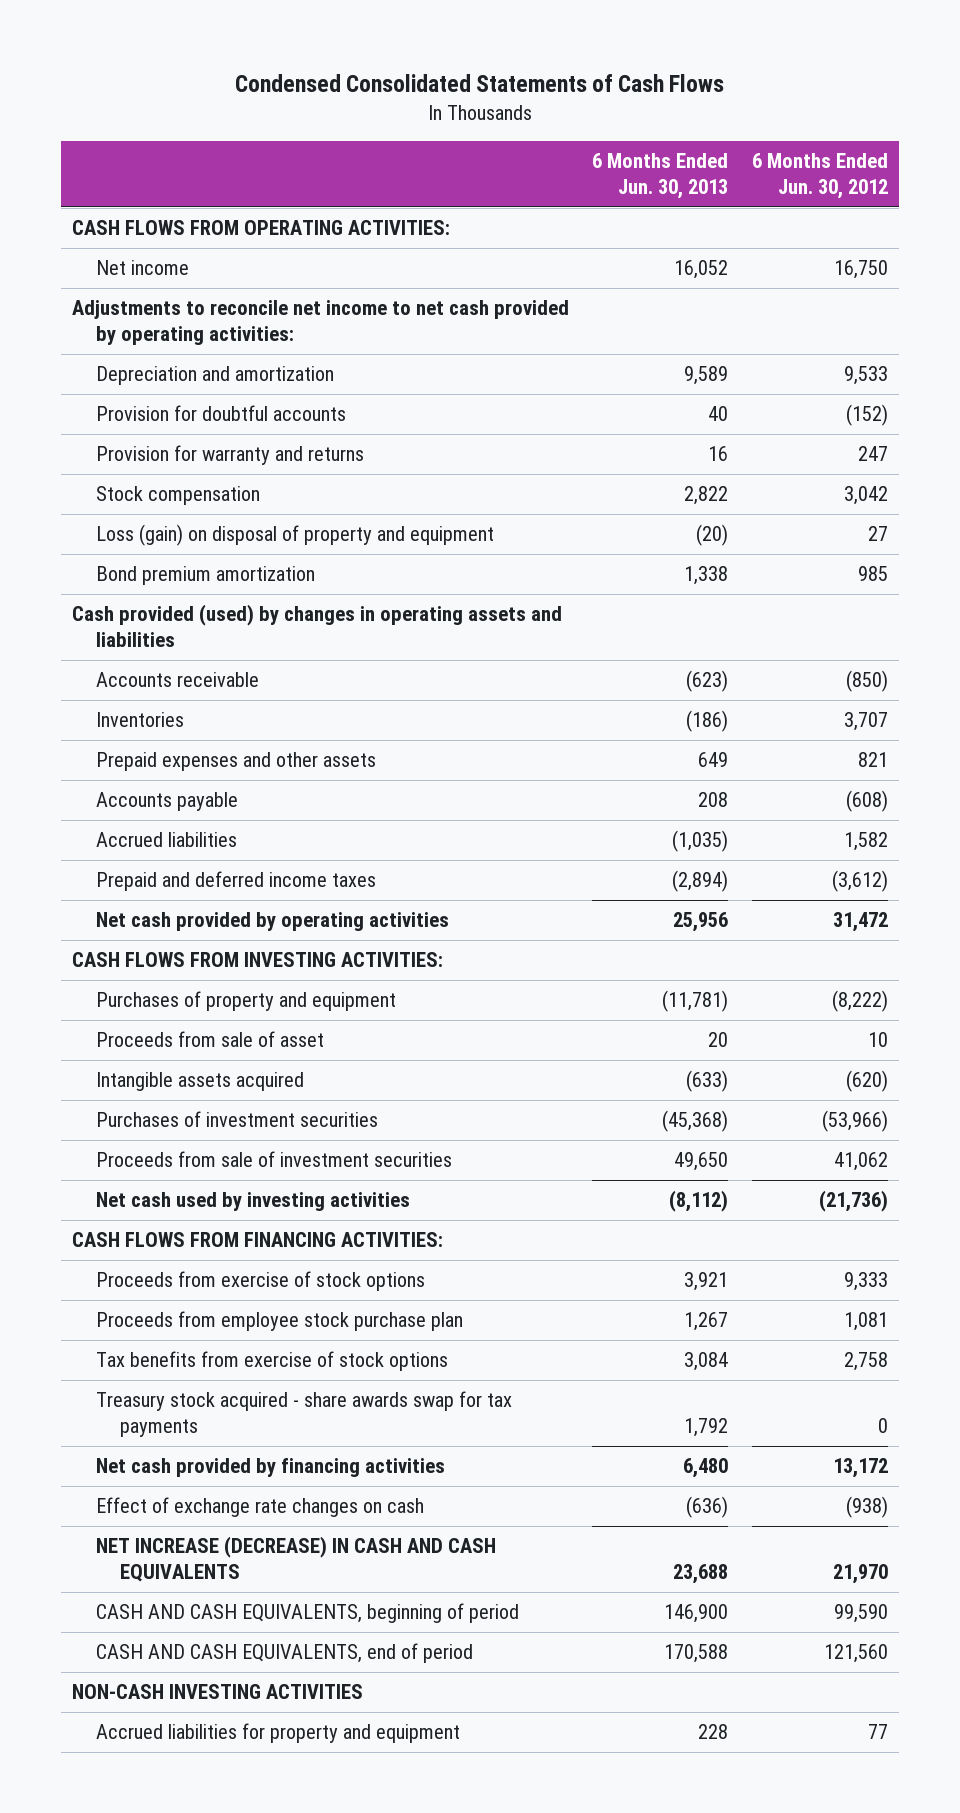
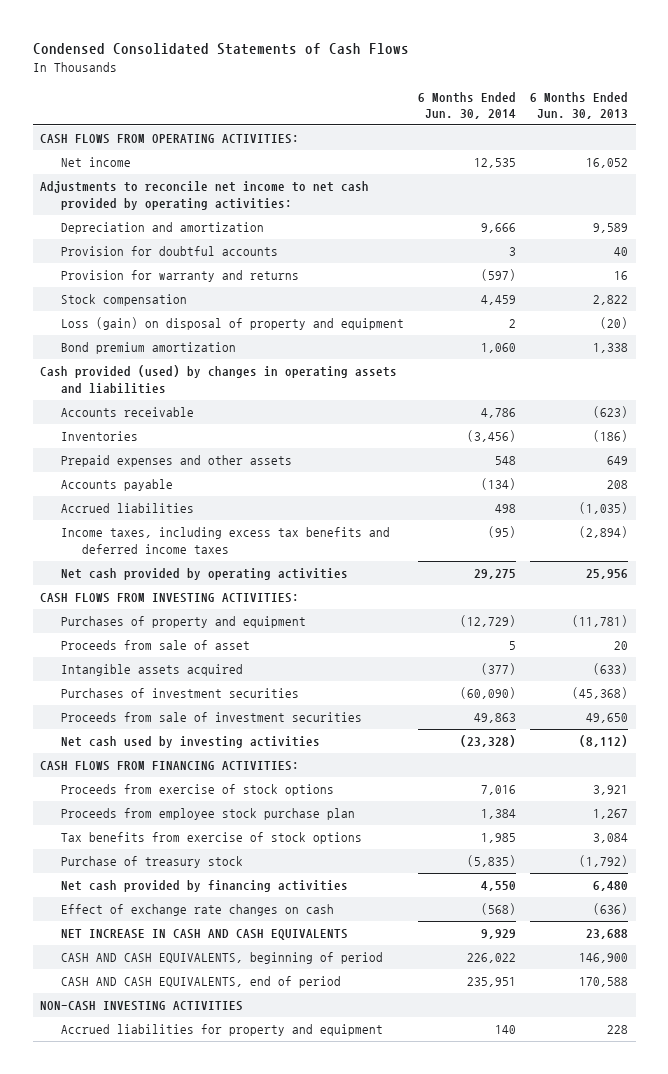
[751,153,888,200] 6 Months Ended Jun. 30, 2012 -> none
none -> [418,91,517,119] 6 Months Ended Jun. 30, 2014
[95,871,376,892] Prepaid and deferred income taxes -> [60,527,390,554] Income taxes, including excess tax benefits and deferred income taxes
[95,1391,512,1438] Treasury stock acquired - share awards swap for tax payments -> none
none -> [60,856,243,869] Purchase of treasury stock
[95,1536,496,1583] NET INCREASE (DECREASE) IN CASH AND CASH EQUIVALENTS -> [60,929,348,941] NET INCREASE IN CASH AND CASH EQUIVALENTS

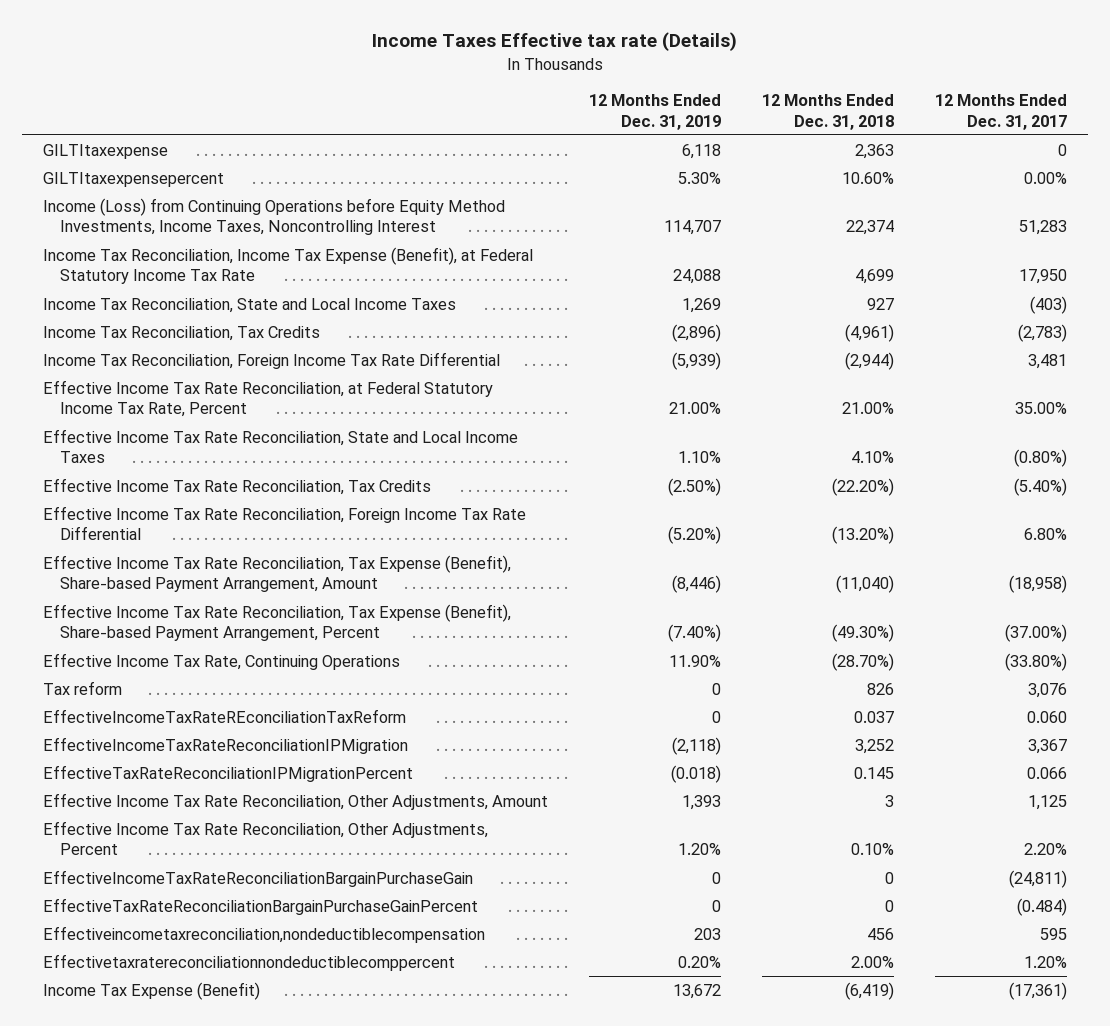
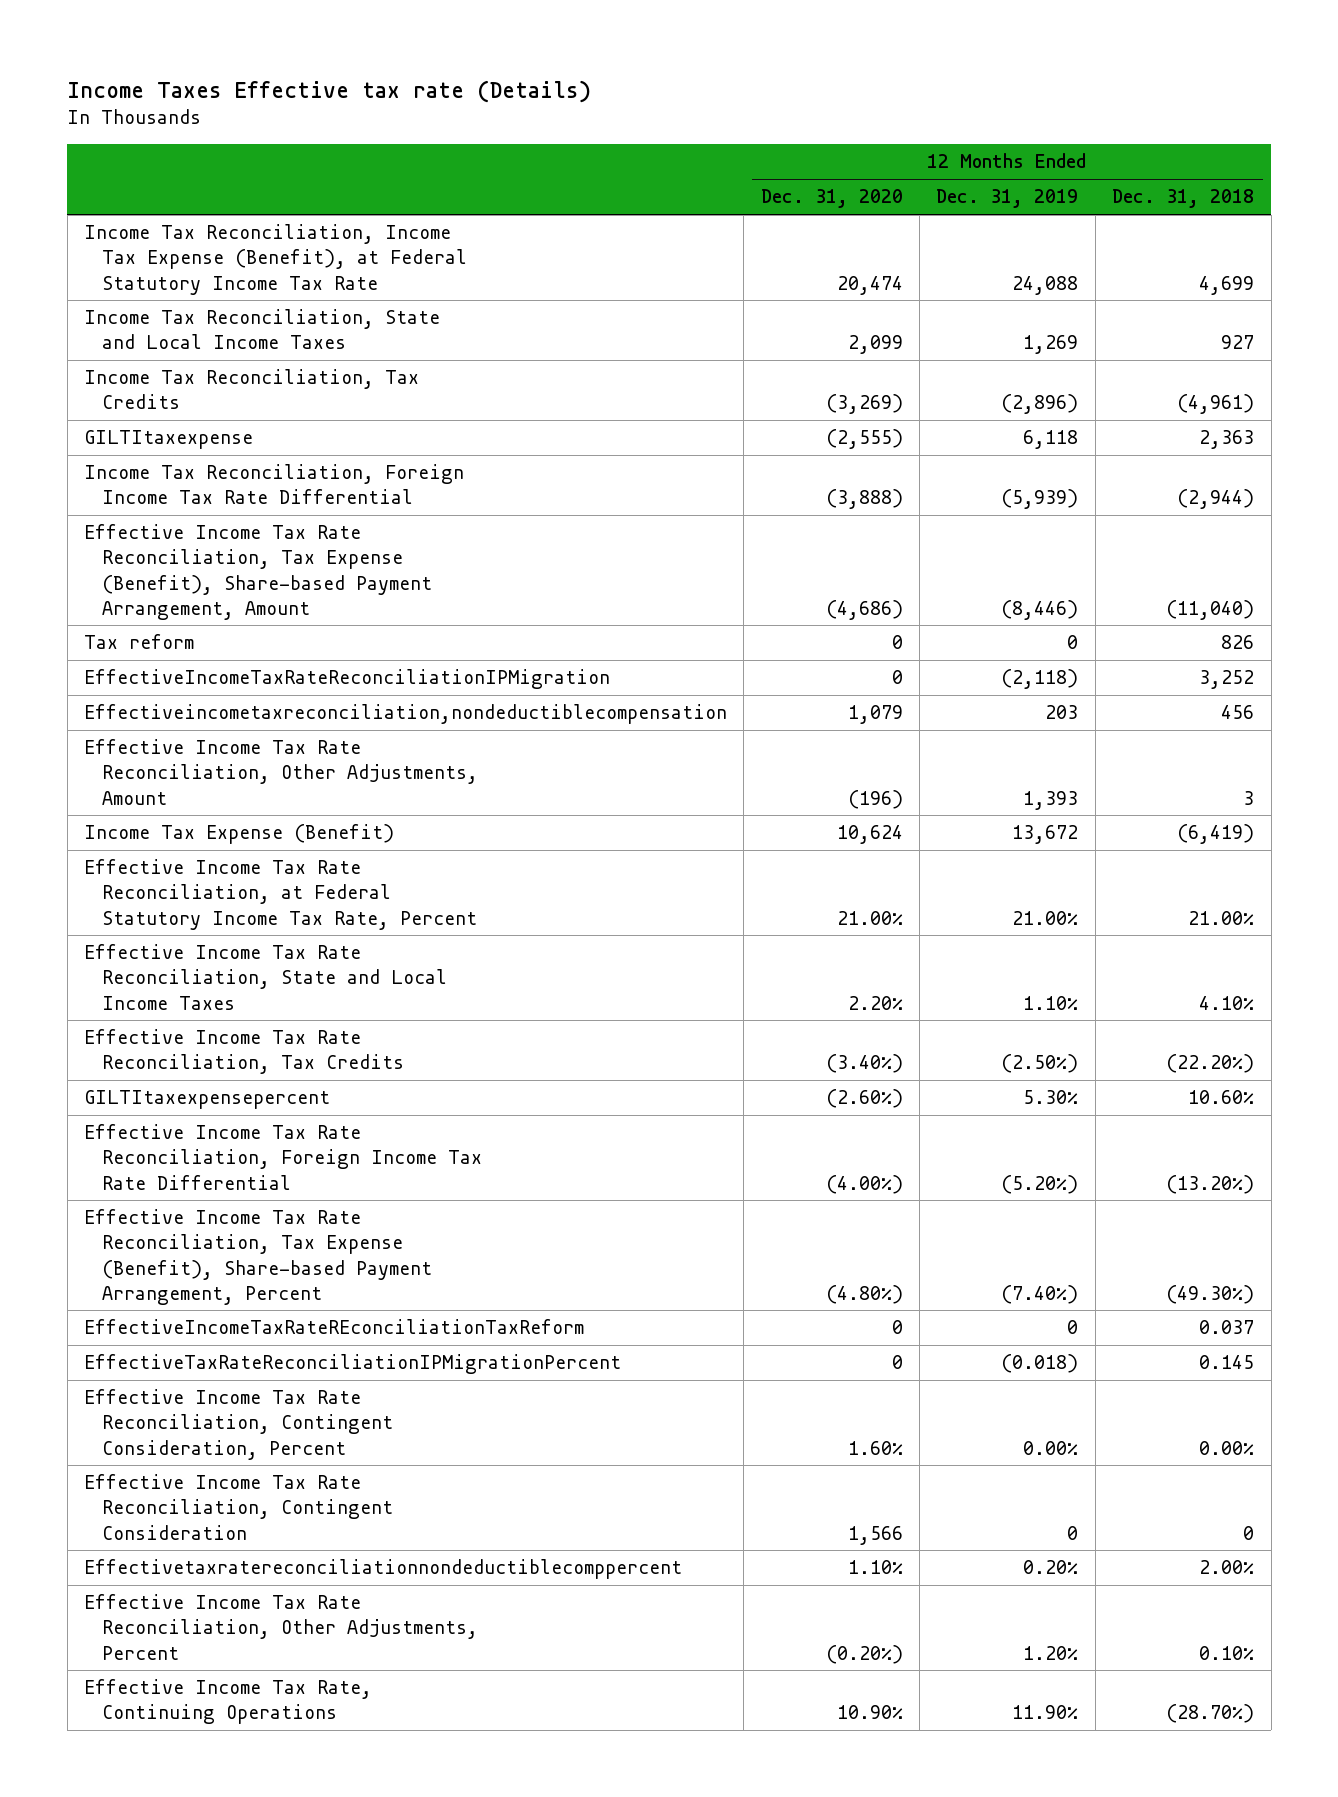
[935,94,1068,130] 12 Months Ended Dec. 31, 2017 -> none
none -> [760,189,903,209] Dec. 31, 2020
[42,197,505,236] Income (Loss) from Continuing Operations before Equity Method Investments, Income Taxes, Noncontrolling Interest -> none
[42,143,168,159] GILTItaxexpense -> [83,430,253,450] GILTItaxexpense
[42,554,511,593] Effective Income Tax Rate Reconciliation, Tax Expense (Benefit), Share-based Payment Arrangement, Amount -> [83,524,432,620] Effective Income Tax Rate Reconciliation, Tax Expense (Benefit), Share-based Payment Arrangement, Amount
[42,680,122,695] Tax reform -> [83,634,194,650] Tax reform
[42,736,408,754] EffectiveIncomeTaxRateReconciliationIPMigration -> [83,669,610,690] EffectiveIncomeTaxRateReconciliationIPMigration
[42,925,485,943] Effectiveincometaxreconciliation,nondeductiblecompensation -> [83,704,727,725] Effectiveincometaxreconciliation,nondeductiblecompensation
[42,792,548,810] Effective Income Tax Rate Reconciliation, Other Adjustments, Amount -> [83,739,478,805] Effective Income Tax Rate Reconciliation, Other Adjustments, Amount
[42,981,260,1000] Income Tax Expense (Benefit) -> [83,824,394,845] Income Tax Expense (Benefit)
[42,171,224,187] GILTItaxexpensepercent -> [83,1090,330,1110] GILTItaxexpensepercent
[42,869,473,887] EffectiveIncomeTaxRateReconciliationBargainPurchaseGain -> none
[42,897,478,915] EffectiveTaxRateReconciliationBargainPurchaseGainPercent -> none
none -> [83,1389,393,1460] Effective Income Tax Rate Reconciliation, Contingent Consideration, Percent
none -> [83,1474,393,1540] Effective Income Tax Rate Reconciliation, Contingent Consideration
[42,820,488,856] Effective Income Tax Rate Reconciliation, Other Adjustments, Percent -> [83,1594,478,1660] Effective Income Tax Rate Reconciliation, Other Adjustments, Percent
[42,652,400,670] Effective Income Tax Rate, Continuing Operations -> [83,1679,372,1725] Effective Income Tax Rate, Continuing Operations

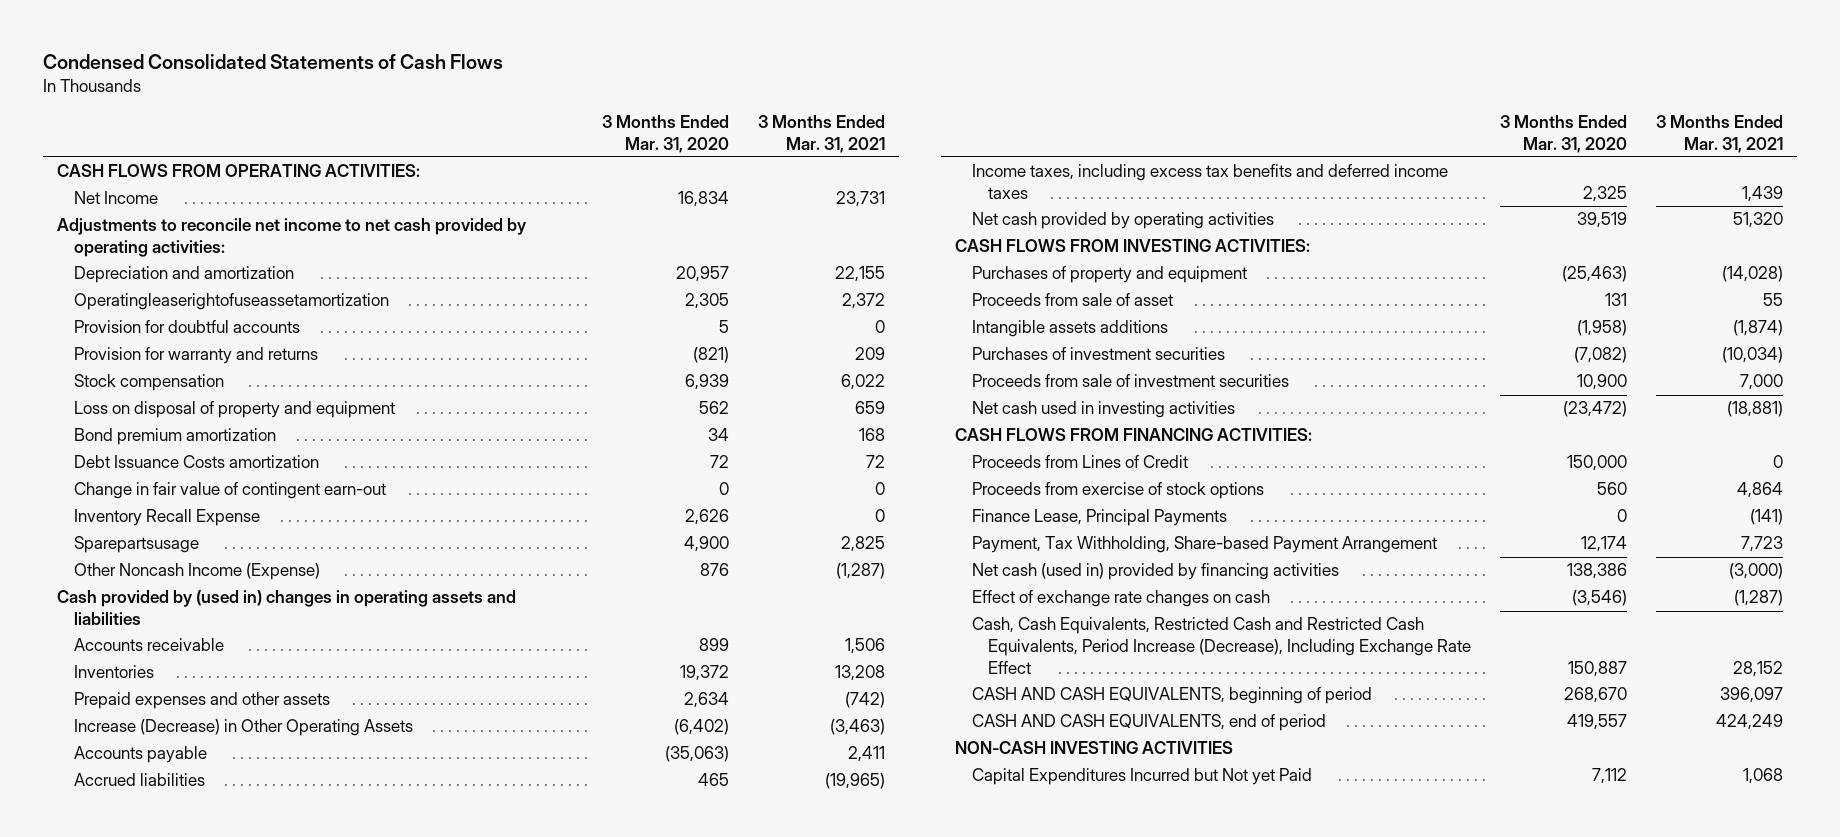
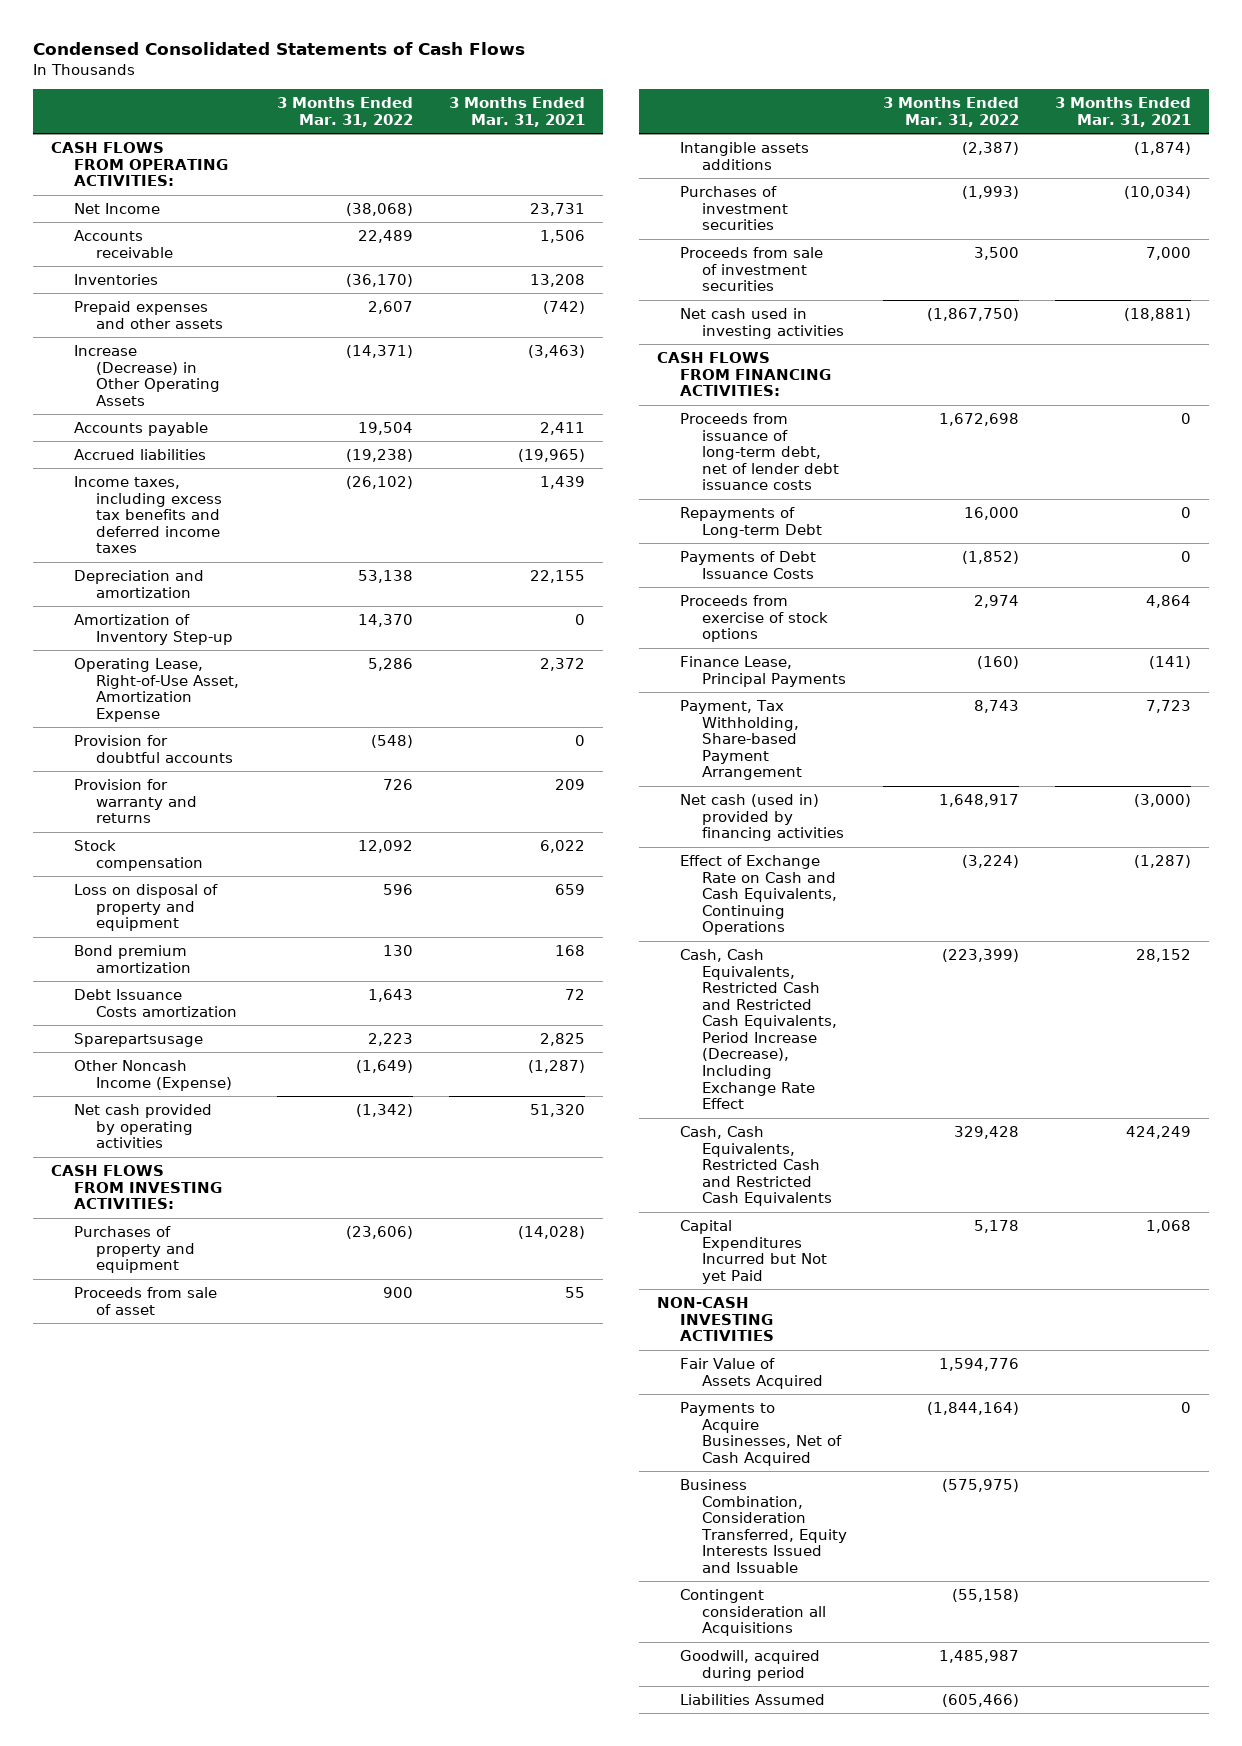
[601,115,729,153] 3 Months Ended Mar. 31, 2020 -> none
none -> [277,97,414,127] 3 Months Ended Mar. 31, 2022
[57,218,528,258] Adjustments to reconcile net income to net cash provided by operating activities: -> none
[73,638,224,652] Accounts receivable -> [73,229,173,258] Accounts receivable
[73,665,154,679] Inventories -> [73,273,158,285] Inventories
[73,692,330,710] Prepaid expenses and other assets -> [73,300,223,329] Prepaid expenses and other assets
[73,719,413,737] Increase (Decrease) in Other Operating Assets -> [73,344,220,406] Increase (Decrease) in Other Operating Assets
[73,746,207,764] Accounts payable -> [73,421,208,436] Accounts payable
[73,773,205,787] Accrued liabilities -> [73,448,206,460] Accrued liabilities
[971,164,1448,200] Income taxes, including excess tax benefits and deferred income taxes -> [73,475,222,554] Income taxes, including excess tax benefits and deferred income taxes
none -> [73,613,233,645] Amortization of Inventory Step-up
[73,293,389,311] Operatingleaserightofuseassetamortization -> [73,657,239,722] Operating Lease, Right-of-Use Asset, Amortization Expense
[73,482,386,500] Change in fair value of contingent earn-out -> none
[73,509,260,527] Inventory Recall Expense -> none
[57,590,517,626] Cash provided by (used in) changes in operating assets and liabilities -> none
[971,455,1188,469] Proceeds from Lines of Credit -> none
none -> [679,412,840,491] Proceeds from issuance of long-term debt, net of lender debt issuance costs
none -> [679,506,823,538] Repayments of Long-term Debt
none -> [679,550,816,579] Payments of Debt Issuance Costs
[971,590,1270,608] Effect of exchange rate changes on cash -> [679,854,838,936] Effect of Exchange Rate on Cash and Cash Equivalents, Continuing Operations
[971,687,1372,705] CASH AND CASH EQUIVALENTS, beginning of period -> none
[971,714,1326,732] CASH AND CASH EQUIVALENTS, end of period -> [679,1125,833,1207] Cash, Cash Equivalents, Restricted Cash and Restricted Cash Equivalents
[955,741,1234,755] NON-CASH INVESTING ACTIVITIES -> [657,1296,774,1342] NON-CASH INVESTING ACTIVITIES
none -> [679,1357,824,1389] Fair Value of Assets Acquired
none -> [679,1401,843,1466] Payments to Acquire Businesses, Net of Cash Acquired
none -> [679,1478,848,1573] Business Combination, Consideration Transferred, Equity Interests Issued and Issuable
none -> [679,1588,827,1637] Contingent consideration all Acquisitions
none -> [679,1649,820,1681] Goodwill, acquired during period
none -> [679,1693,825,1705] Liabilities Assumed

